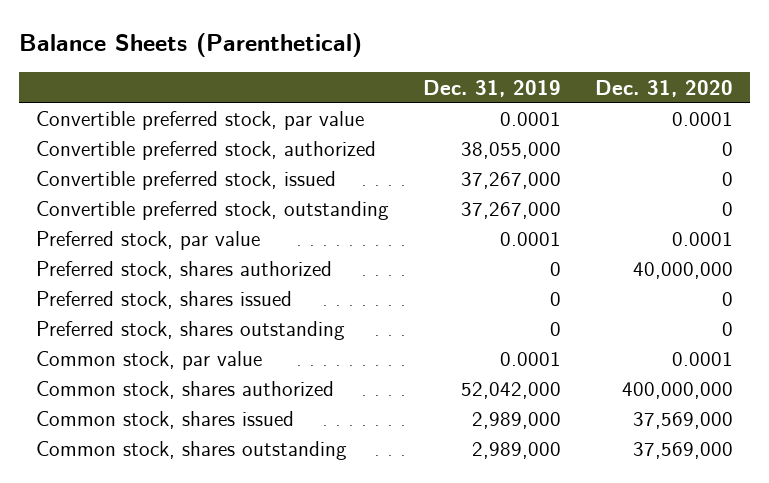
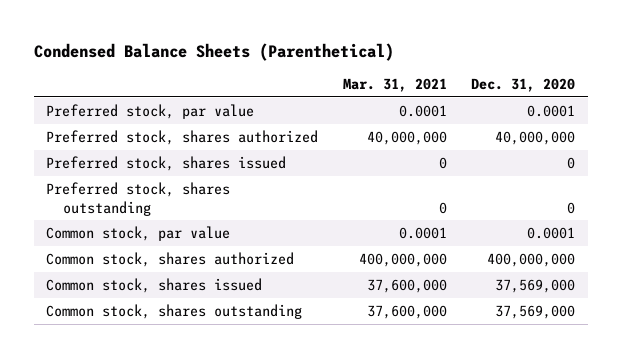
[19,33,363,58] Balance Sheets (Parenthetical) -> [34,42,395,61] Condensed Balance Sheets (Parenthetical)
[422,79,561,97] Dec. 31, 2019 -> none
none -> [342,78,447,93] Mar. 31, 2021
[36,111,365,131] Convertible preferred stock, par value -> none
[36,141,377,161] Convertible preferred stock, authorized -> none
[36,171,337,191] Convertible preferred stock, issued -> none
[36,201,390,221] Convertible preferred stock, outstanding -> none

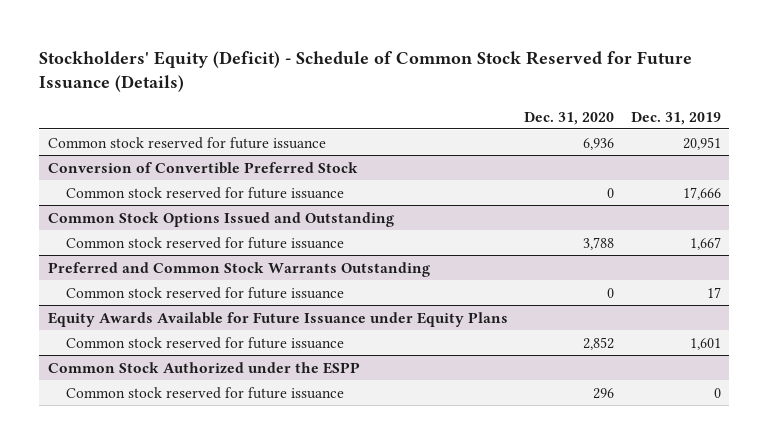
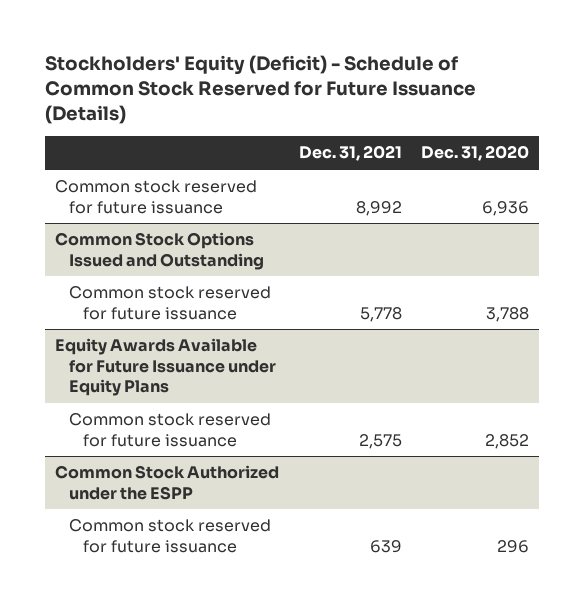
[631,111,722,125] Dec. 31, 2019 -> none
none -> [298,145,402,162] Dec. 31, 2021
[47,161,358,174] Conversion of Convertible Preferred Stock -> none
[66,186,345,199] Common stock reserved for future issuance -> none
[47,261,430,277] Preferred and Common Stock Warrants Outstanding -> none
[66,286,345,299] Common stock reserved for future issuance -> none

